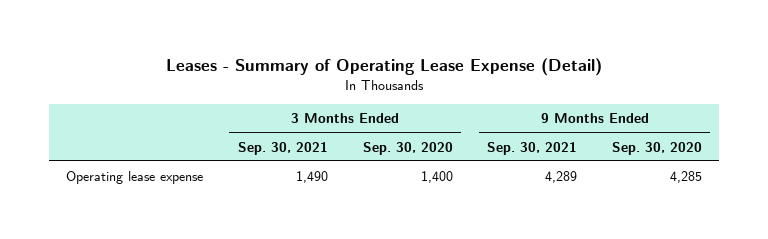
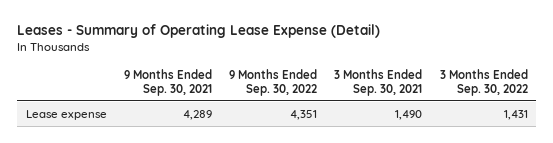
[362,141,453,155] Sep. 30, 2020 -> none
[611,141,702,155] Sep. 30, 2020 -> none
none -> [229,68,318,97] 9 Months Ended Sep. 30, 2022
none -> [439,68,528,97] 3 Months Ended Sep. 30, 2022
[66,171,204,185] Operating lease expense -> [25,109,107,120] Lease expense

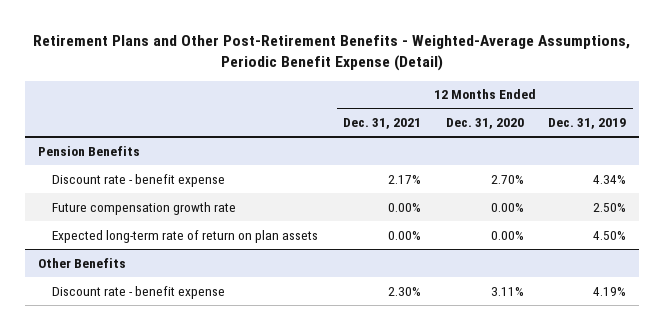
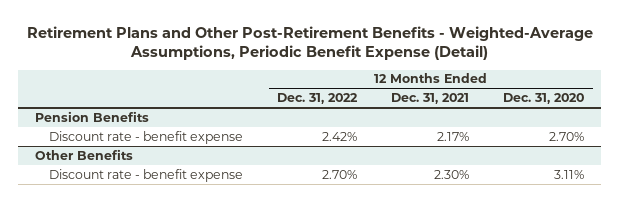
[548,118,627,130] Dec. 31, 2019 -> none
none -> [277,93,359,105] Dec. 31, 2022
[51,201,236,215] Future compensation growth rate -> none
[51,229,318,243] Expected long-term rate of return on plan assets -> none

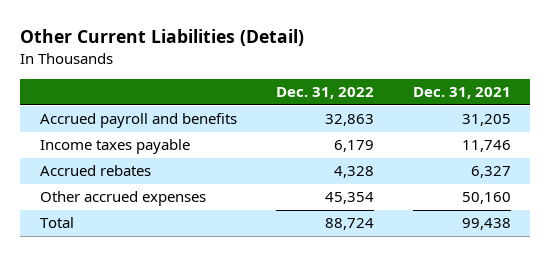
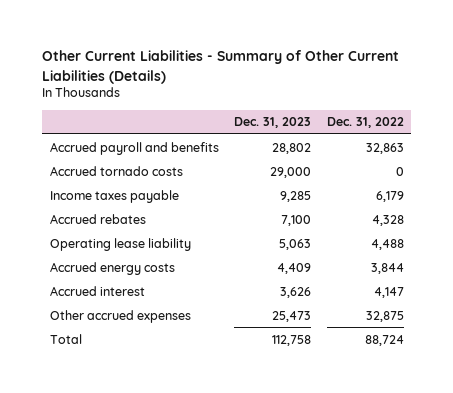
[20,29,305,47] Other Current Liabilities (Detail) -> [42,50,400,84] Other Current Liabilities - Summary of Other Current Liabilities (Details)
[412,86,511,99] Dec. 31, 2021 -> none
none -> [234,117,312,129] Dec. 31, 2023
none -> [49,165,183,176] Accrued tornado costs
none -> [49,237,191,251] Operating lease liability
none -> [49,261,175,275] Accrued energy costs
none -> [49,285,145,296] Accrued interest
[324,192,374,205] 45,354 -> [365,310,404,322] 32,875

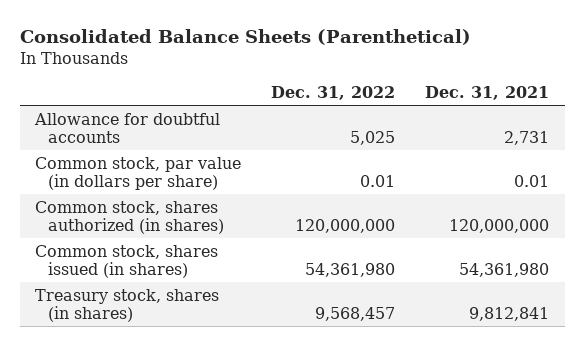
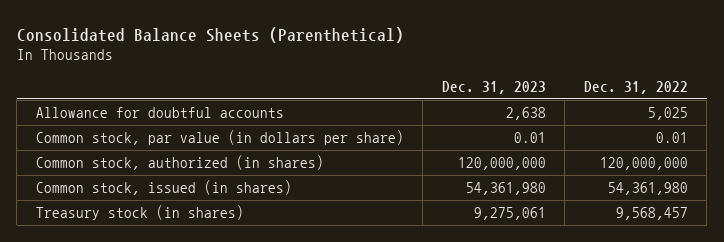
[425,86,550,101] Dec. 31, 2021 -> none
none -> [441,80,546,94] Dec. 31, 2023
[34,200,225,234] Common stock, shares authorized (in shares) -> [35,155,324,171] Common stock, authorized (in shares)
[34,244,218,278] Common stock, shares issued (in shares) -> [35,180,292,196] Common stock, issued (in shares)
[34,288,219,322] Treasury stock, shares (in shares) -> [35,205,244,221] Treasury stock (in shares)

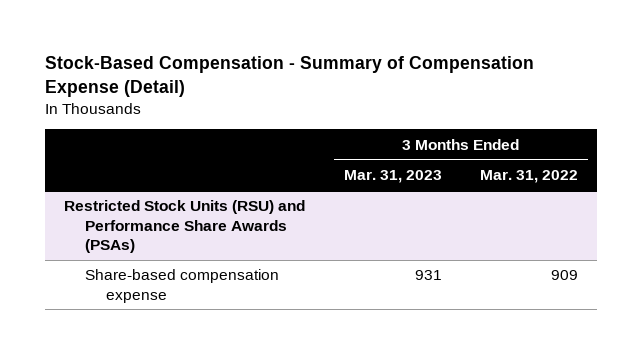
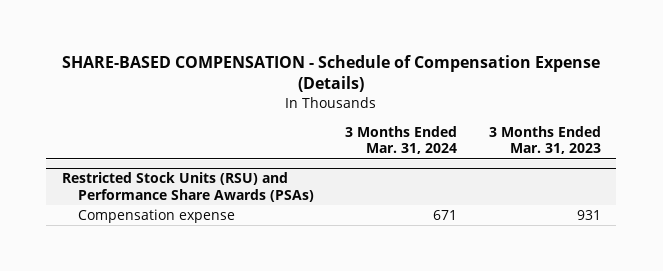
[45,56,535,98] Stock-Based Compensation - Summary of Compensation Expense (Detail) -> [62,54,601,93] SHARE-BASED COMPENSATION - Schedule of Compensation Expense (Details)
[480,170,579,184] Mar. 31, 2022 -> none
none -> [345,125,458,155] 3 Months Ended Mar. 31, 2024
[85,269,280,303] Share-based compensation expense -> [77,209,235,224] Compensation expense

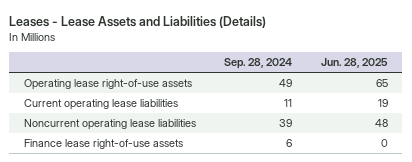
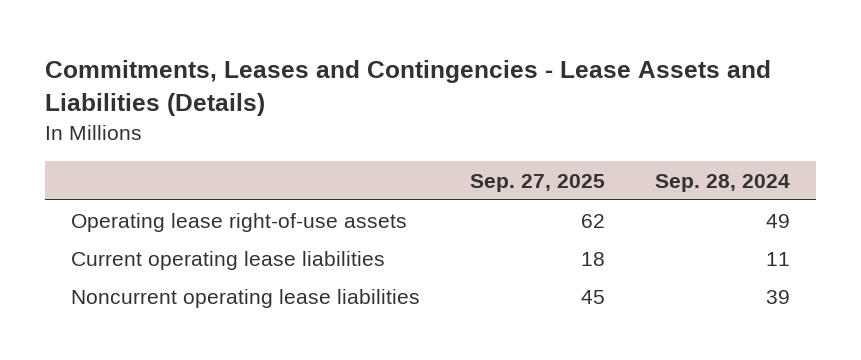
[9,16,267,29] Leases - Lease Assets and Liabilities (Details) -> [45,60,772,117] Commitments, Leases and Contingencies - Lease Assets and Liabilities (Details)
[320,58,388,69] Jun. 28, 2025 -> none
none -> [470,173,606,192] Sep. 27, 2025
[23,138,183,149] Finance lease right-of-use assets -> none

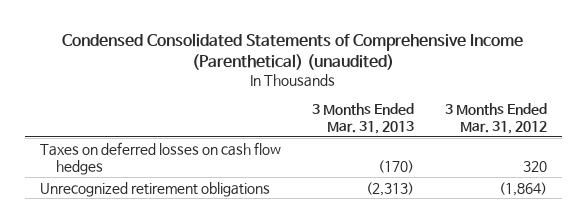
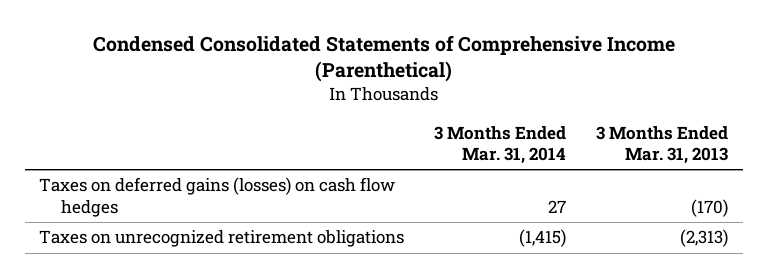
[62,32,524,70] Condensed Consolidated Statements of Comprehensive Income (Parenthetical) (unaudited) -> [92,34,675,83] Condensed Consolidated Statements of Comprehensive Income (Parenthetical)
[444,102,547,135] 3 Months Ended Mar. 31, 2012 -> none
none -> [434,125,567,165] 3 Months Ended Mar. 31, 2014
[40,141,282,175] Taxes on deferred losses on cash flow hedges -> [39,177,396,217] Taxes on deferred gains (losses) on cash flow hedges
[40,181,271,197] Unrecognized retirement obligations -> [39,230,405,248] Taxes on unrecognized retirement obligations

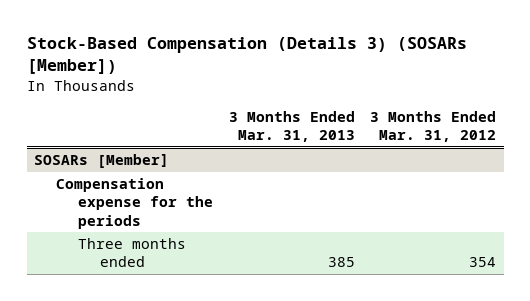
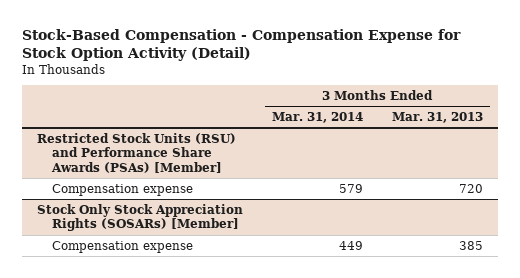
[26,36,467,75] Stock-Based Compensation (Details 3) (SOSARs [Member]) -> [22,29,462,62] Stock-Based Compensation - Compensation Expense for Stock Option Activity (Detail)
[370,110,497,143] 3 Months Ended Mar. 31, 2012 -> none
none -> [271,112,363,124] Mar. 31, 2014
[34,153,170,168] SOSARs [Member] -> none
[56,177,214,229] Compensation expense for the periods -> none
none -> [36,132,236,174] Restricted Stock Units (RSU) and Performance Share Awards (PSAs) [Member]
none -> [52,183,194,196] Compensation expense
none -> [36,203,243,232] Stock Only Stock Appreciation Rights (SOSARs) [Member]
[78,237,187,268] Three months ended -> [52,240,194,253] Compensation expense

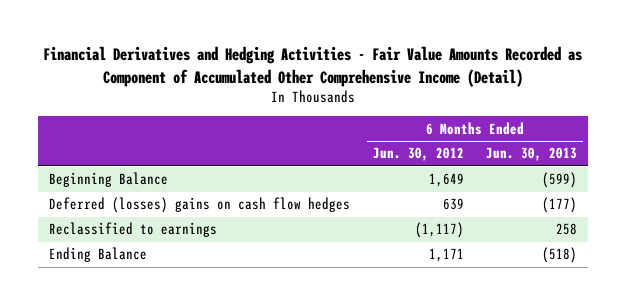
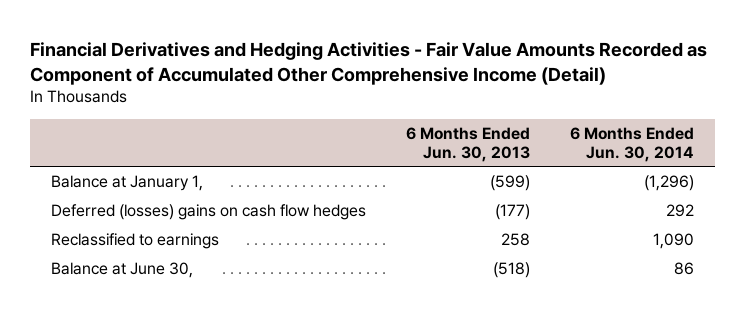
[372,147,464,162] Jun. 30, 2012 -> none
none -> [570,126,695,162] 6 Months Ended Jun. 30, 2014
[49,172,169,188] Beginning Balance -> [50,174,203,191] Balance at January 1,
[49,247,148,263] Ending Balance -> [50,261,193,278] Balance at June 30,

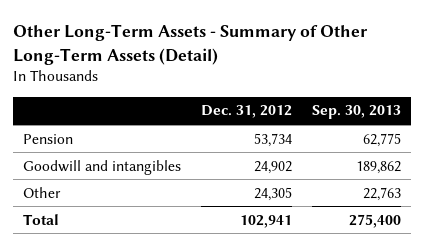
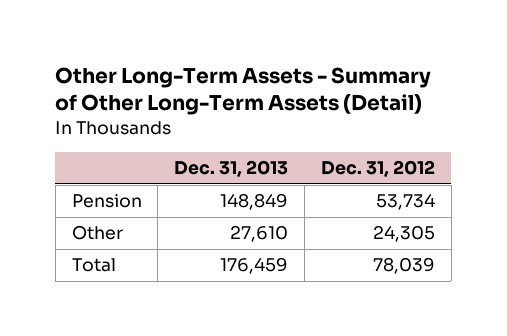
[312,105,402,120] Sep. 30, 2013 -> none
none -> [174,160,289,178] Dec. 31, 2013
[23,159,182,175] Goodwill and intangibles -> none
[240,214,293,228] 102,941 -> [372,257,435,275] 78,039

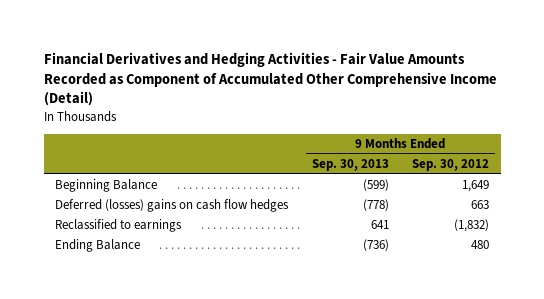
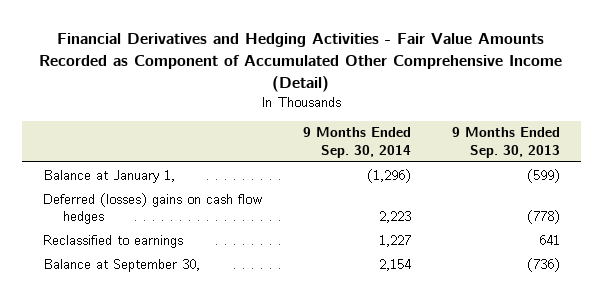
[411,159,489,172] Sep. 30, 2012 -> none
none -> [302,127,411,158] 9 Months Ended Sep. 30, 2014
[55,179,158,193] Beginning Balance -> [42,169,175,183] Balance at January 1,
[55,239,141,253] Ending Balance -> [42,258,200,272] Balance at September 30,

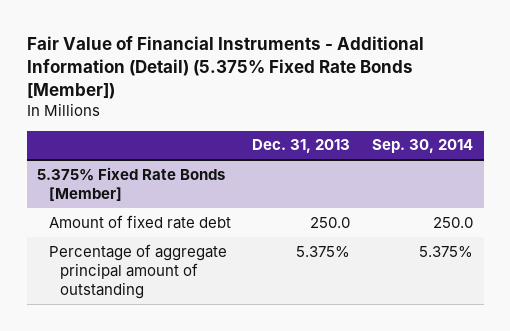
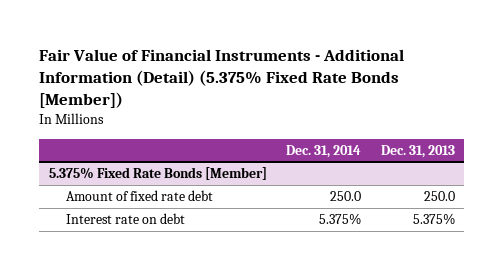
[371,139,473,154] Sep. 30, 2014 -> none
none -> [286,144,362,158] Dec. 31, 2014
[48,243,227,299] Percentage of aggregate principal amount of outstanding -> [66,213,186,225] Interest rate on debt

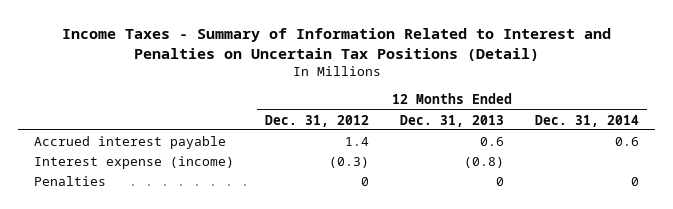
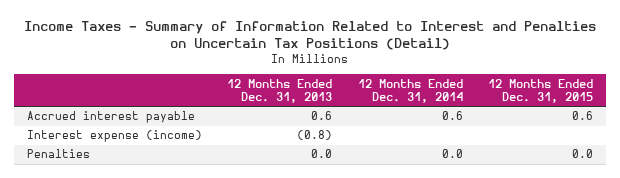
[265,114,370,127] Dec. 31, 2012 -> none
none -> [487,78,593,104] 12 Months Ended Dec. 31, 2015
[496,176,505,186] 0 -> [311,149,333,159] 0.0
[631,176,640,186] 0 -> [441,149,463,159] 0.0

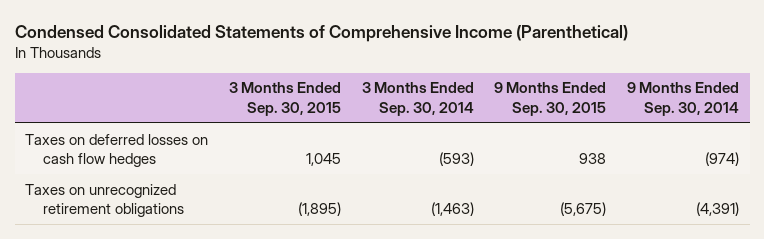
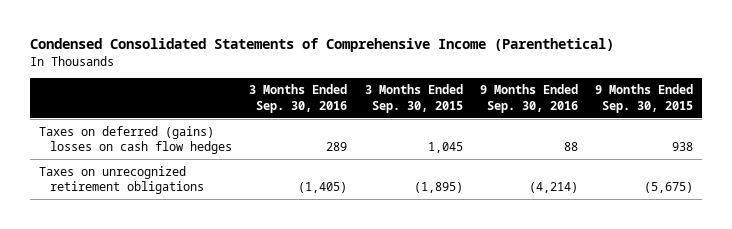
[361,82,474,116] 3 Months Ended Sep. 30, 2014 -> none
[627,82,740,116] 9 Months Ended Sep. 30, 2014 -> none
none -> [249,84,348,113] 3 Months Ended Sep. 30, 2016
none -> [480,84,579,113] 9 Months Ended Sep. 30, 2016
[25,133,209,168] Taxes on deferred losses on cash flow hedges -> [38,125,232,154] Taxes on deferred (gains) losses on cash flow hedges

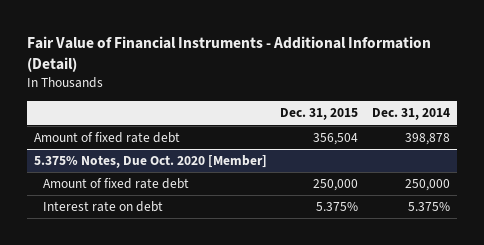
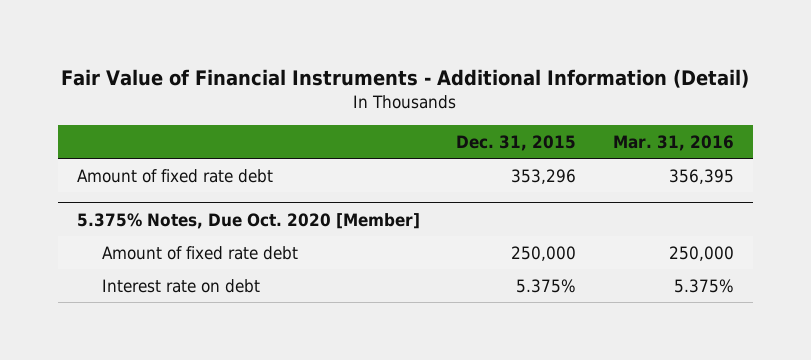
[372,108,451,121] Dec. 31, 2014 -> none
none -> [613,134,735,151] Mar. 31, 2016
[313,133,359,146] 356,504 -> [511,168,577,184] 353,296

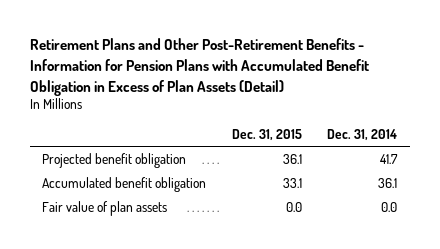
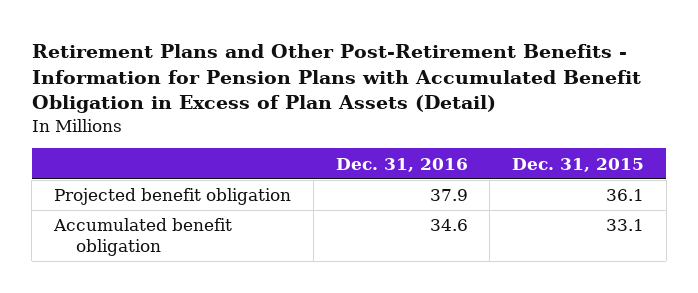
[327,129,398,142] Dec. 31, 2014 -> none
none -> [335,157,468,172] Dec. 31, 2016
[42,200,168,216] Fair value of plan assets -> none

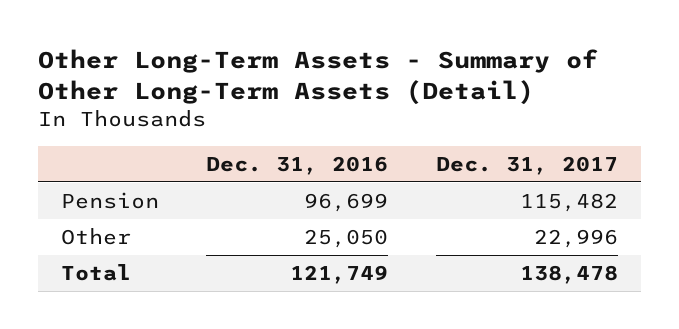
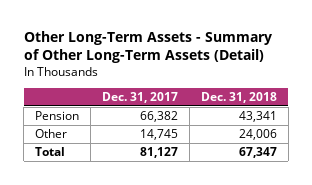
[206,155,389,175] Dec. 31, 2016 -> none
none -> [200,91,277,103] Dec. 31, 2018
[519,192,618,212] 115,482 -> [140,111,179,123] 66,382
[533,228,618,248] 22,996 -> [140,129,179,141] 14,745
[519,264,618,284] 138,478 -> [140,147,179,159] 81,127

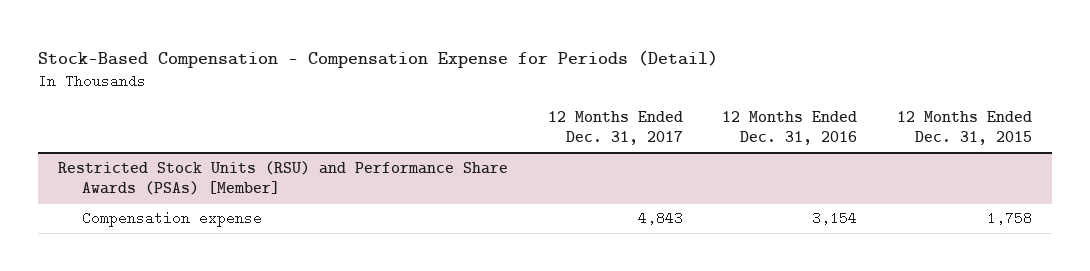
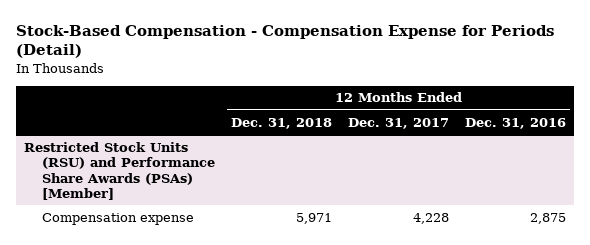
[897,111,1033,146] 12 Months Ended Dec. 31, 2015 -> none
none -> [230,117,332,129] Dec. 31, 2018
[637,210,683,225] 4,843 -> [413,212,450,224] 4,228
[812,210,858,225] 3,154 -> [530,212,567,224] 2,875

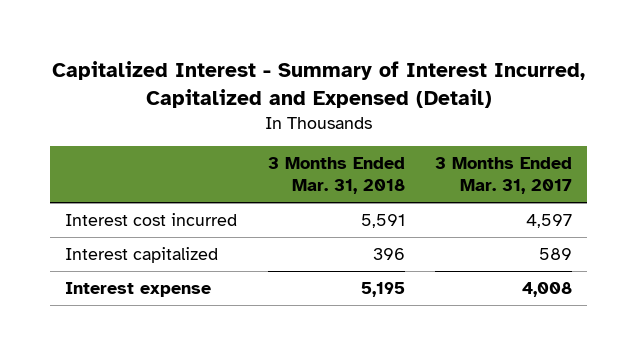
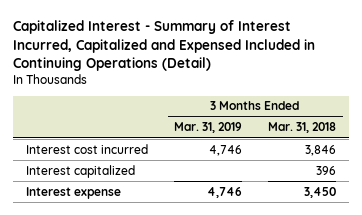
[51,61,585,108] Capitalized Interest - Summary of Interest Incurred, Capitalized and Expensed (Detail) -> [13,20,316,72] Capitalized Interest - Summary of Interest Incurred, Capitalized and Expensed Included in Continuing Operations (Detail)
[434,157,572,195] 3 Months Ended Mar. 31, 2017 -> none
none -> [174,122,243,134] Mar. 31, 2019
[360,214,405,229] 5,591 -> [305,144,337,156] 3,846
[360,282,405,298] 5,195 -> [304,186,337,198] 3,450

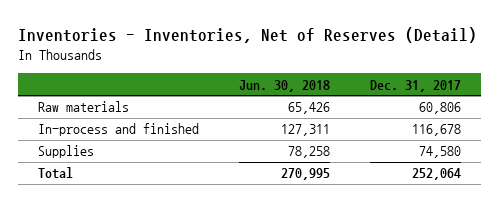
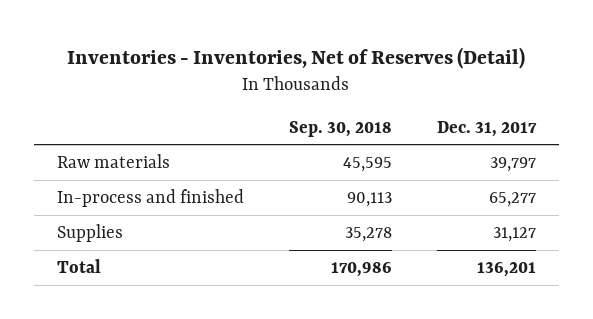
[239,79,331,92] Jun. 30, 2018 -> none
none -> [288,120,392,137] Sep. 30, 2018
[419,102,462,115] 60,806 -> [490,156,537,172] 39,797
[412,124,462,137] 116,678 -> [489,191,537,207] 65,277
[419,146,462,159] 74,580 -> [493,226,537,242] 31,127
[412,168,462,181] 252,064 -> [477,261,537,277] 136,201

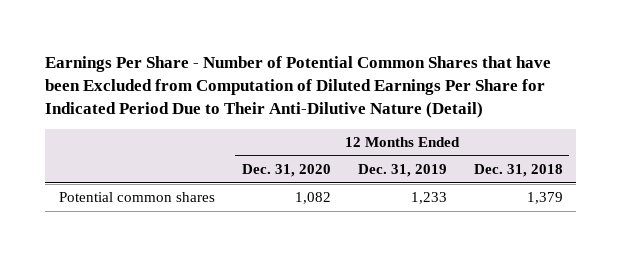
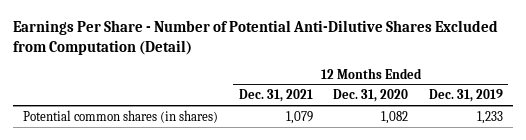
[45,56,552,118] Earnings Per Share - Number of Potential Common Shares that have been Excluded from Computation of Diluted Earnings Per Share for Indicated Period Due to Their Anti-Dilutive Nature (Detail) -> [12,20,498,55] Earnings Per Share - Number of Potential Anti-Dilutive Shares Excluded from Computation (Detail)
[473,164,563,178] Dec. 31, 2018 -> none
none -> [238,89,313,103] Dec. 31, 2021
[58,192,215,203] Potential common shares -> [23,109,219,123] Potential common shares (in shares)

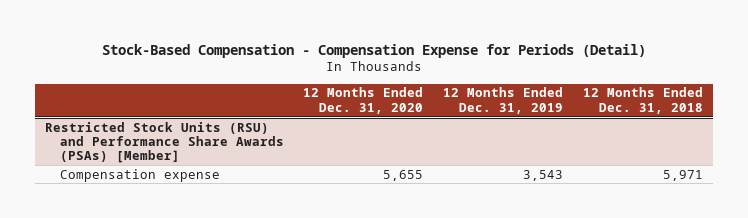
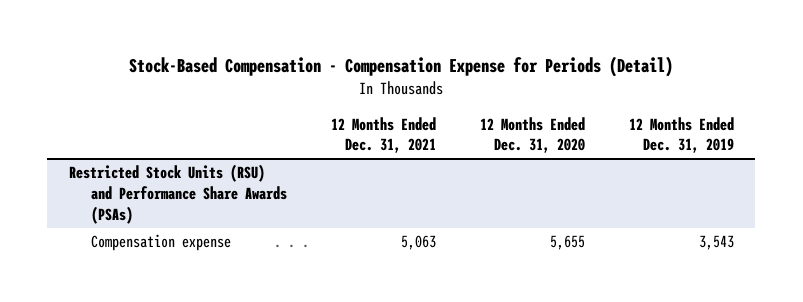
[582,87,703,114] 12 Months Ended Dec. 31, 2018 -> none
none -> [331,116,437,154] 12 Months Ended Dec. 31, 2021
[45,121,284,164] Restricted Stock Units (RSU) and Performance Share Awards (PSAs) [Member] -> [68,164,288,224] Restricted Stock Units (RSU) and Performance Share Awards (PSAs)

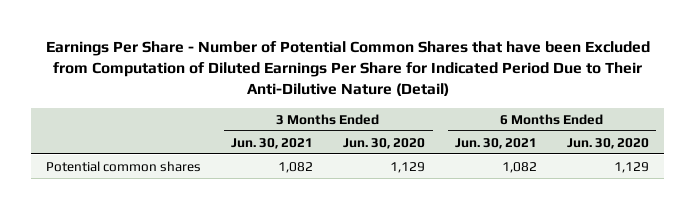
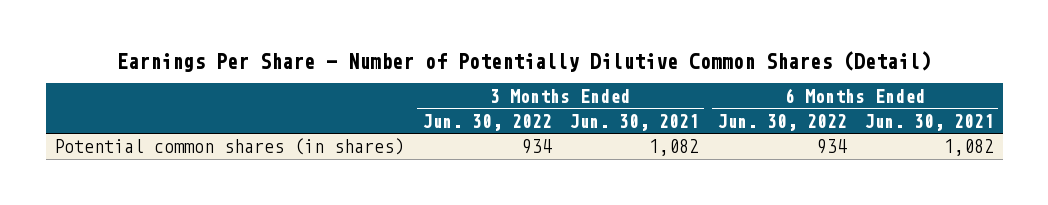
[45,41,650,97] Earnings Per Share - Number of Potential Common Shares that have been Excluded from Computation of Diluted Earnings Per Share for Indicated Period Due to Their Anti-Dilutive Nature (Detail) -> [117,50,932,72] Earnings Per Share - Number of Potentially Dilutive Common Shares (Detail)
[343,137,426,149] Jun. 30, 2020 -> none
[566,137,649,149] Jun. 30, 2020 -> none
none -> [421,113,552,131] Jun. 30, 2022
none -> [716,113,847,131] Jun. 30, 2022
[46,160,202,172] Potential common shares -> [54,138,405,156] Potential common shares (in shares)

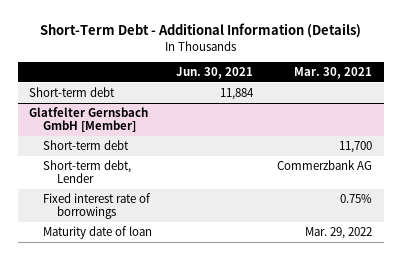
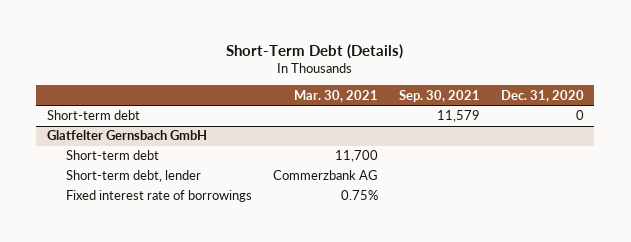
[39,23,361,39] Short-Term Debt - Additional Information (Details) -> [226,43,404,59] Short-Term Debt (Details)
[176,67,254,80] Jun. 30, 2021 -> none
none -> [399,89,481,102] Sep. 30, 2021
none -> [500,89,584,102] Dec. 31, 2020
[29,107,149,133] Glatfelter Gernsbach GmbH [Member] -> [46,130,207,141] Glatfelter Gernsbach GmbH
[43,160,132,184] Short-term debt, Lender -> [66,170,202,183] Short-term debt, lender
[43,226,153,240] Maturity date of loan -> none

